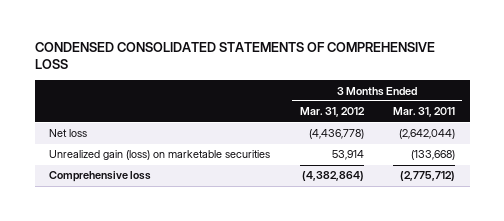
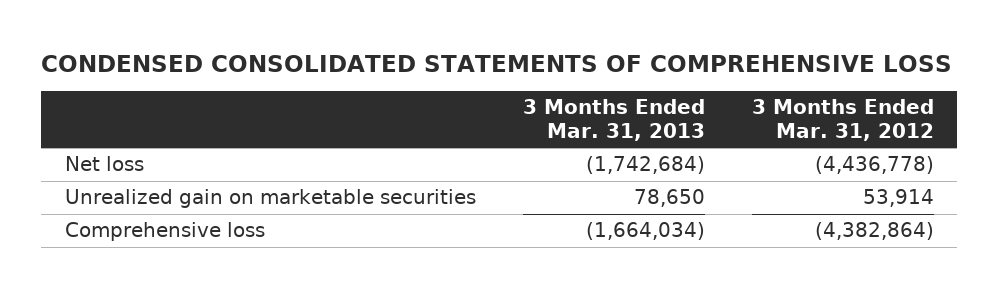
[393,107,456,118] Mar. 31, 2011 -> none
none -> [522,99,705,141] 3 Months Ended Mar. 31, 2013
[49,150,271,161] Unrealized gain (loss) on marketable securities -> [64,189,476,209] Unrealized gain on marketable securities

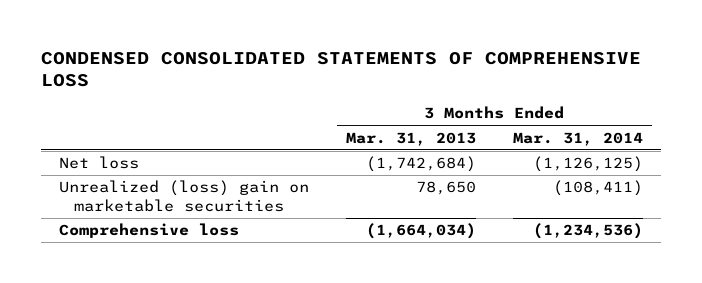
[751,99,934,141] 3 Months Ended Mar. 31, 2012 -> none
none -> [512,131,643,146] Mar. 31, 2014
[64,189,476,209] Unrealized gain on marketable securities -> [59,180,310,212] Unrealized (loss) gain on marketable securities

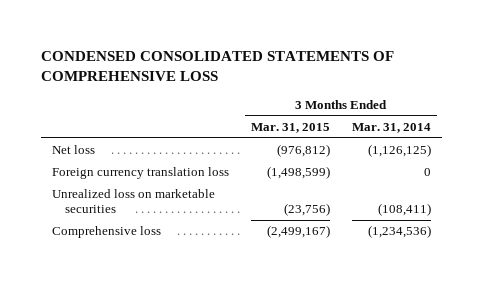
[346,131,477,146] Mar. 31, 2013 -> none
none -> [251,123,331,134] Mar. 31, 2015
none -> [51,167,229,180] Foreign currency translation loss
[59,180,310,212] Unrealized (loss) gain on marketable securities -> [51,189,215,214] Unrealized loss on marketable securities

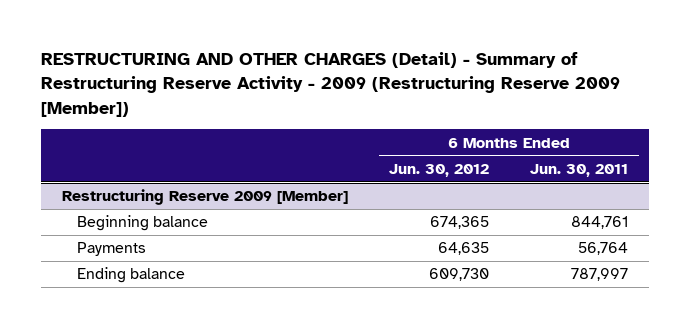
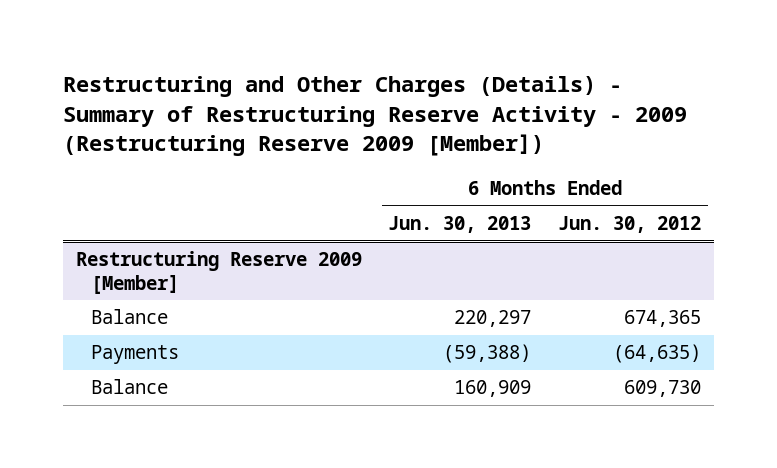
[40,52,620,117] RESTRUCTURING AND OTHER CHARGES (Detail) - Summary of Restructuring Reserve Activity - 2009 (Restructuring Reserve 2009 [Member]) -> [62,76,687,157] Restructuring and Other Charges (Details) - Summary of Restructuring Reserve Activity - 2009 (Restructuring Reserve 2009 [Member])
[530,164,629,178] Jun. 30, 2011 -> none
none -> [388,215,532,233] Jun. 30, 2013
[76,215,208,232] Beginning balance -> [90,309,168,325] Balance
[437,242,489,256] 64,635 -> [612,344,701,364] (64,635)
[76,267,185,284] Ending balance -> [90,379,168,395] Balance

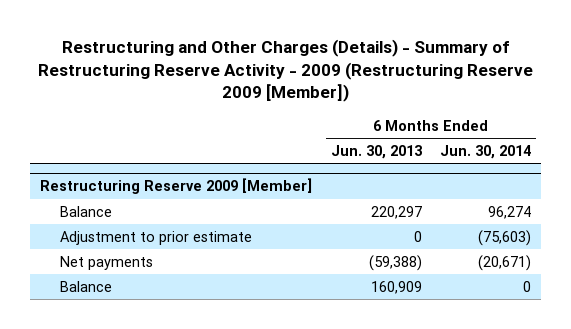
[557,215,701,233] Jun. 30, 2012 -> none
none -> [440,144,532,159] Jun. 30, 2014
none -> [59,230,252,245] Adjustment to prior estimate
[90,345,179,365] Payments -> [59,255,153,270] Net payments

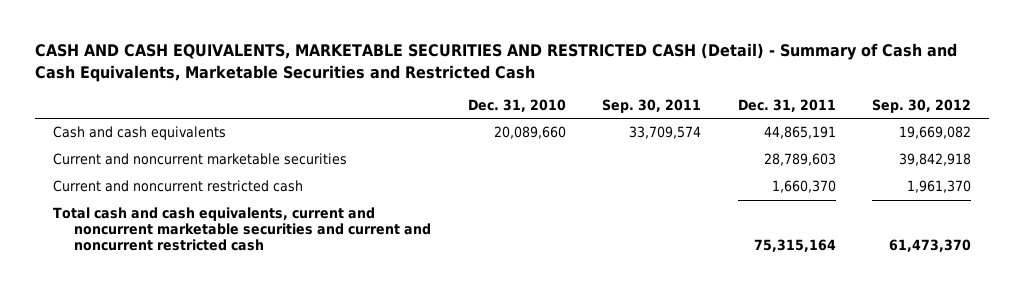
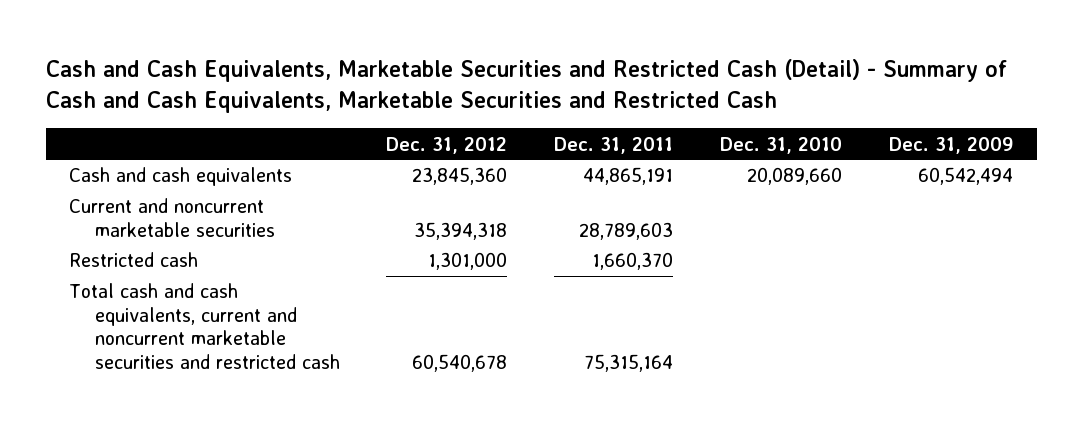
[35,43,958,82] CASH AND CASH EQUIVALENTS, MARKETABLE SECURITIES AND RESTRICTED CASH (Detail) - Summary of Cash and Cash Equivalents, Marketable Securities and Restricted Cash -> [45,58,1007,114] Cash and Cash Equivalents, Marketable Securities and Restricted Cash (Detail) - Summary of Cash and Cash Equivalents, Marketable Securities and Restricted Cash
[602,99,702,114] Sep. 30, 2011 -> none
[872,99,972,114] Sep. 30, 2012 -> none
none -> [386,136,508,154] Dec. 31, 2012
none -> [889,136,1014,154] Dec. 31, 2009
[53,180,304,193] Current and noncurrent restricted cash -> [69,252,199,268] Restricted cash
[53,207,431,252] Total cash and cash equivalents, current and noncurrent marketable securities and current and noncurrent restricted cash -> [69,283,340,369] Total cash and cash equivalents, current and noncurrent marketable securities and restricted cash

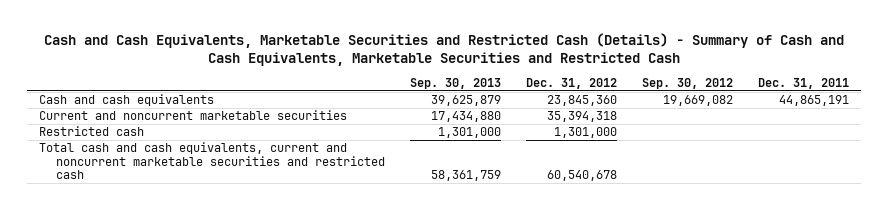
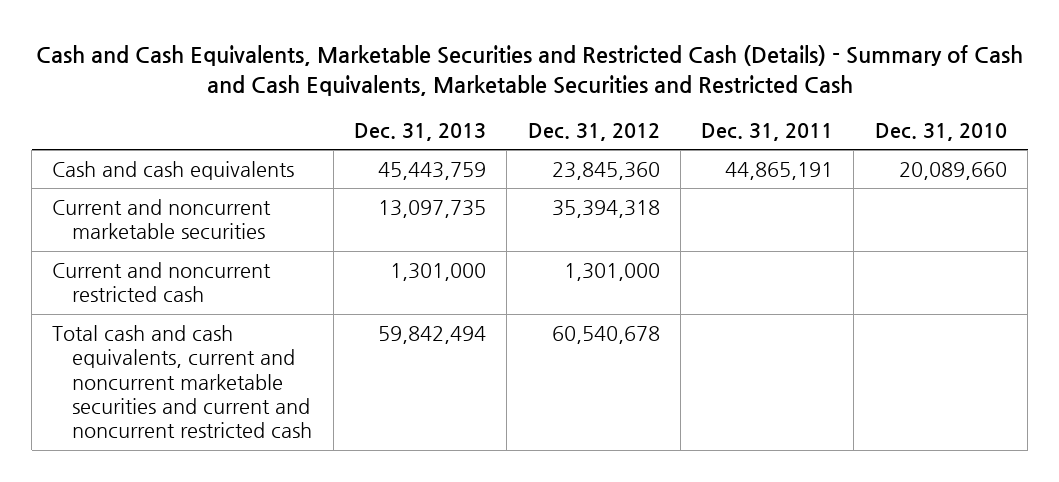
[409,77,501,89] Sep. 30, 2013 -> none
[641,77,733,89] Sep. 30, 2012 -> none
none -> [353,122,486,141] Dec. 31, 2013
none -> [874,122,1007,141] Dec. 31, 2010
[39,126,145,137] Restricted cash -> [52,261,272,303] Current and noncurrent restricted cash
[39,142,385,180] Total cash and cash equivalents, current and noncurrent marketable securities and restricted cash -> [52,324,313,439] Total cash and cash equivalents, current and noncurrent marketable securities and current and noncurrent restricted cash

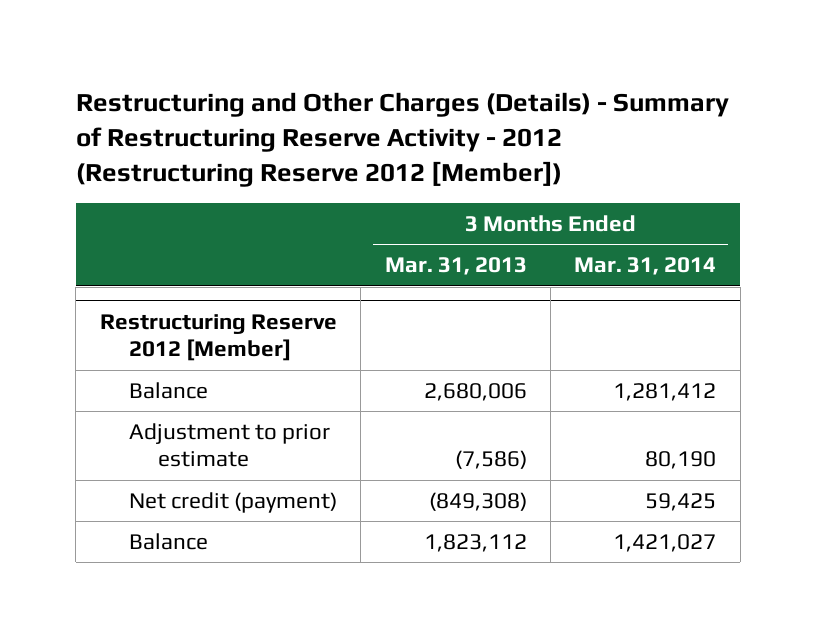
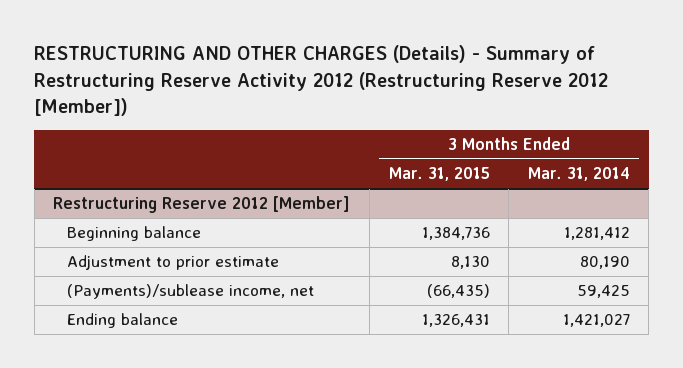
[75,91,729,187] Restructuring and Other Charges (Details) - Summary of Restructuring Reserve Activity - 2012 (Restructuring Reserve 2012 [Member]) -> [34,45,609,116] RESTRUCTURING AND OTHER CHARGES (Details) - Summary of Restructuring Reserve Activity 2012 (Restructuring Reserve 2012 [Member])
[384,257,527,276] Mar. 31, 2013 -> none
none -> [388,167,490,182] Mar. 31, 2015
[128,381,208,399] Balance -> [66,226,201,242] Beginning balance
[128,491,337,513] Net credit (payment) -> [66,284,314,300] (Payments)/sublease income, net
[128,532,208,550] Balance -> [66,313,178,329] Ending balance

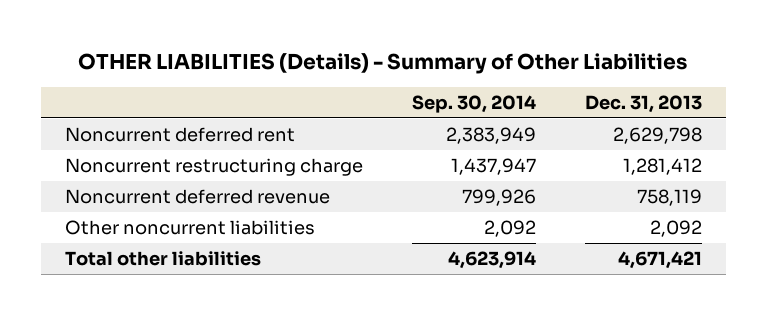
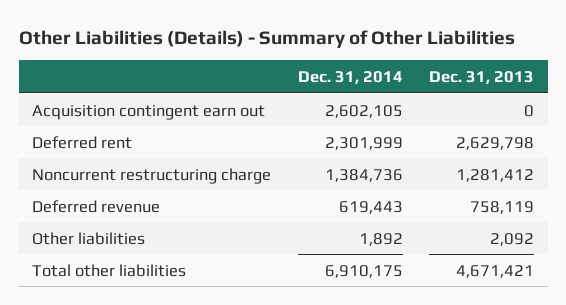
[78,52,688,74] OTHER LIABILITIES (Details) - Summary of Other Liabilities -> [18,29,515,48] Other Liabilities (Details) - Summary of Other Liabilities
[411,94,536,113] Sep. 30, 2014 -> none
none -> [297,70,403,84] Dec. 31, 2014
none -> [31,104,265,120] Acquisition contingent earn out
[65,127,296,143] Noncurrent deferred rent -> [31,135,132,149] Deferred rent
[65,189,331,205] Noncurrent deferred revenue -> [31,199,160,213] Deferred revenue
[65,220,316,236] Other noncurrent liabilities -> [31,231,145,245] Other liabilities

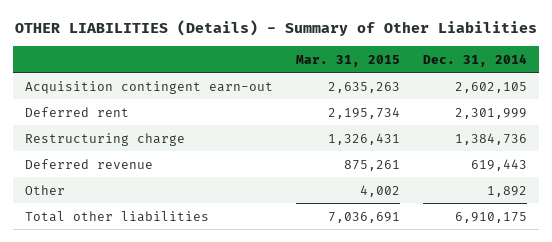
[18,29,515,48] Other Liabilities (Details) - Summary of Other Liabilities -> [15,20,538,37] OTHER LIABILITIES (Details) - Summary of Other Liabilities
[429,70,535,84] Dec. 31, 2013 -> none
none -> [296,54,401,67] Mar. 31, 2015
[31,104,265,120] Acquisition contingent earn out -> [25,80,274,94] Acquisition contingent earn-out
[31,167,271,184] Noncurrent restructuring charge -> [25,132,186,146] Restructuring charge
[31,231,145,245] Other liabilities -> [25,184,66,195] Other

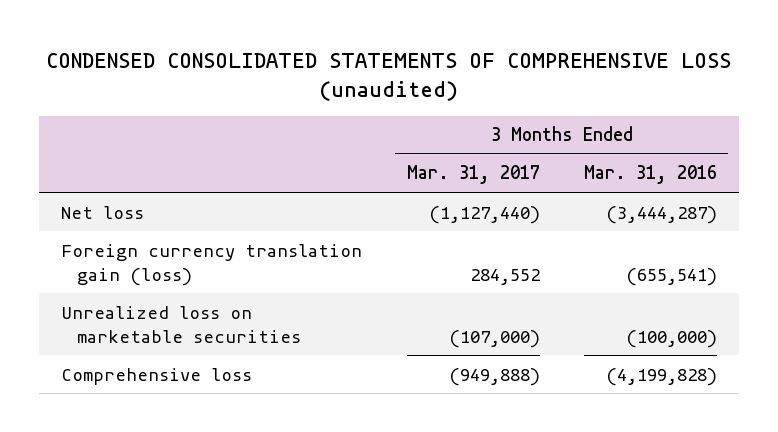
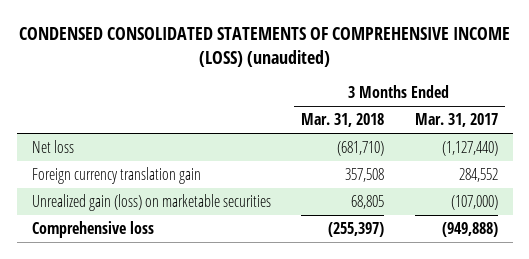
[46,52,732,101] CONDENSED CONSOLIDATED STATEMENTS OF COMPREHENSIVE LOSS (unaudited) -> [18,27,510,67] CONDENSED CONSOLIDATED STATEMENTS OF COMPREHENSIVE INCOME (LOSS) (unaudited)
[584,165,718,185] Mar. 31, 2016 -> none
none -> [301,112,385,127] Mar. 31, 2018
[61,243,363,286] Foreign currency translation gain (loss) -> [31,166,201,184] Foreign currency translation gain
[61,305,301,343] Unrealized loss on marketable securities -> [31,193,271,211] Unrealized gain (loss) on marketable securities

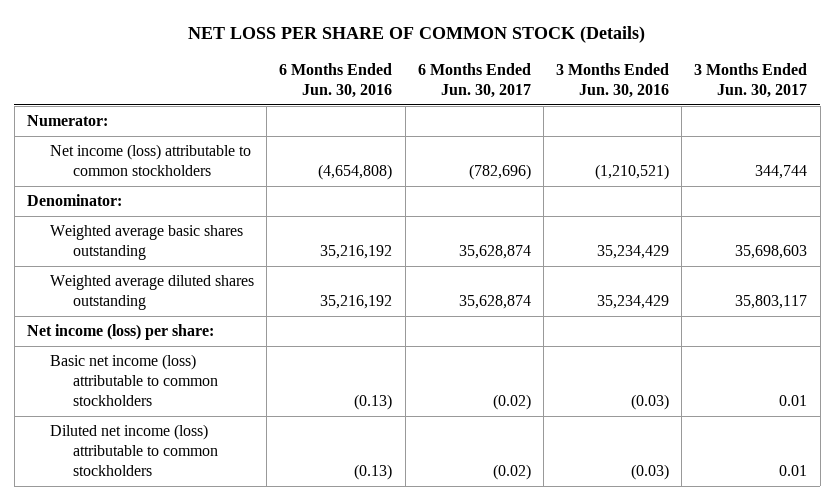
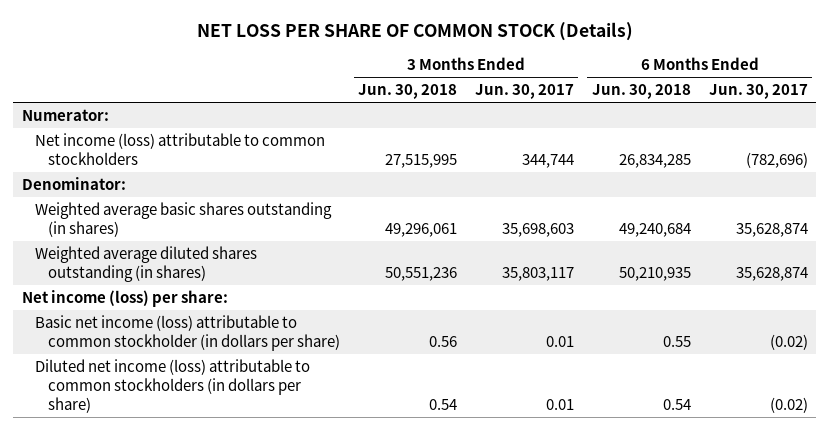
[279,63,393,99] 6 Months Ended Jun. 30, 2016 -> none
[556,63,670,99] 3 Months Ended Jun. 30, 2016 -> none
none -> [358,84,458,100] Jun. 30, 2018
none -> [591,84,691,100] Jun. 30, 2018
[50,225,244,261] Weighted average basic shares outstanding -> [35,202,333,237] Weighted average basic shares outstanding (in shares)
[50,275,255,311] Weighted average diluted shares outstanding -> [35,246,258,282] Weighted average diluted shares outstanding (in shares)
[50,354,219,407] Basic net income (loss) attributable to common stockholders -> [35,315,341,351] Basic net income (loss) attributable to common stockholder (in dollars per share)
[50,424,219,477] Diluted net income (loss) attributable to common stockholders -> [35,359,311,413] Diluted net income (loss) attributable to common stockholders (in dollars per share)

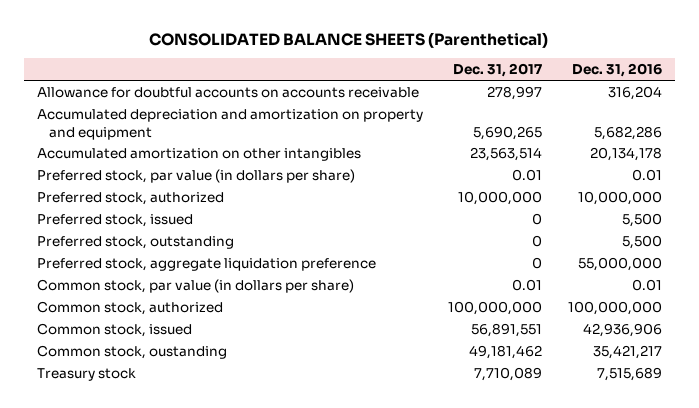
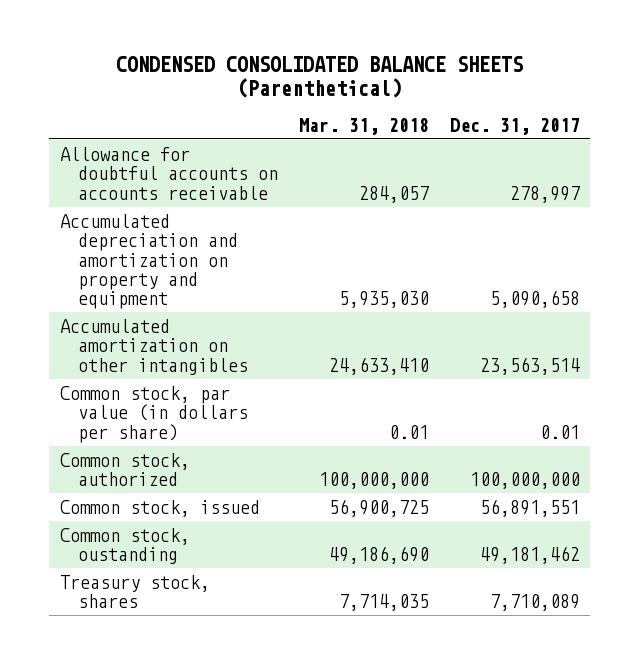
[149,31,549,48] CONSOLIDATED BALANCE SHEETS (Parenthetical) -> [115,56,523,98] CONDENSED CONSOLIDATED BALANCE SHEETS (Parenthetical)
[572,63,663,78] Dec. 31, 2016 -> none
none -> [298,117,429,135] Mar. 31, 2018
[473,125,543,140] 5,690,265 -> [489,290,580,309] 5,090,658
[36,168,355,183] Preferred stock, par value (in dollars per share) -> none
[36,191,224,205] Preferred stock, authorized -> none
[36,213,193,227] Preferred stock, issued -> none
[36,235,234,249] Preferred stock, outstanding -> none
[36,257,376,271] Preferred stock, aggregate liquidation preference -> none
[36,367,136,381] Treasury stock -> [59,574,210,609] Treasury stock, shares

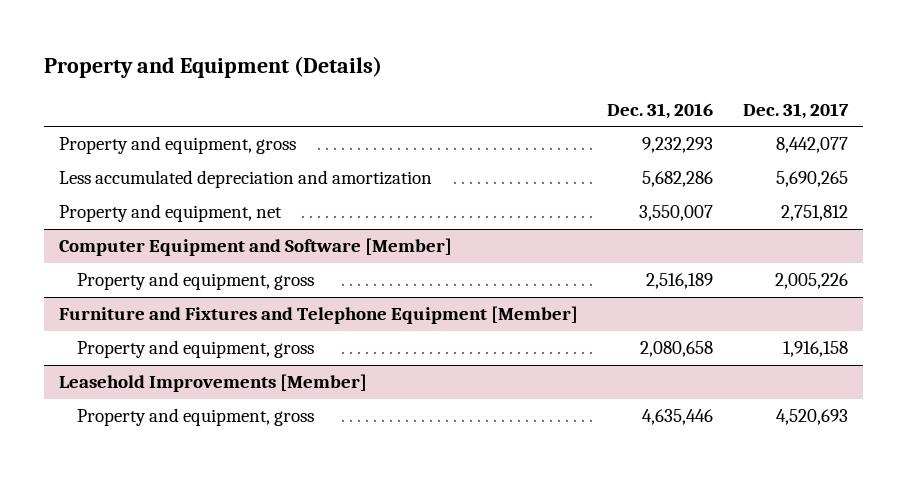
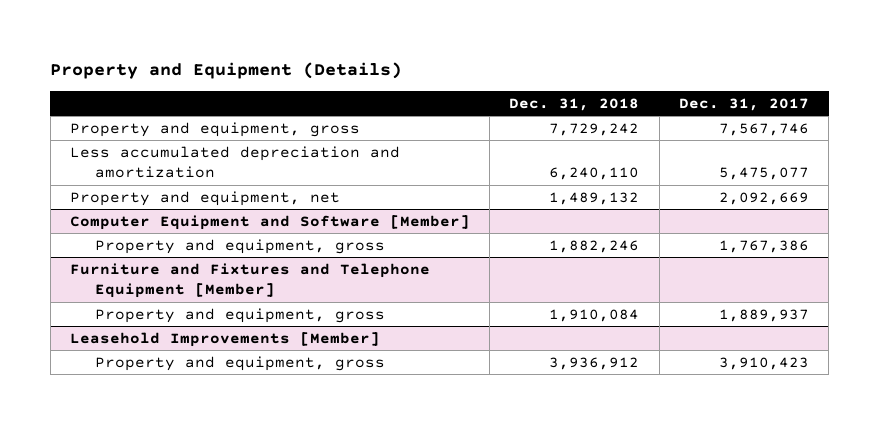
[607,102,714,119] Dec. 31, 2016 -> none
none -> [509,97,640,111] Dec. 31, 2018
[776,137,849,154] 8,442,077 -> [718,122,809,136] 7,567,746
[776,171,849,188] 5,690,265 -> [718,167,809,181] 5,475,077
[781,205,849,222] 2,751,812 -> [718,191,809,205] 2,092,669
[775,273,849,290] 2,005,226 -> [718,239,809,253] 1,767,386
[783,341,849,358] 1,916,158 -> [718,308,809,322] 1,889,937
[776,409,849,426] 4,520,693 -> [718,356,809,370] 3,910,423

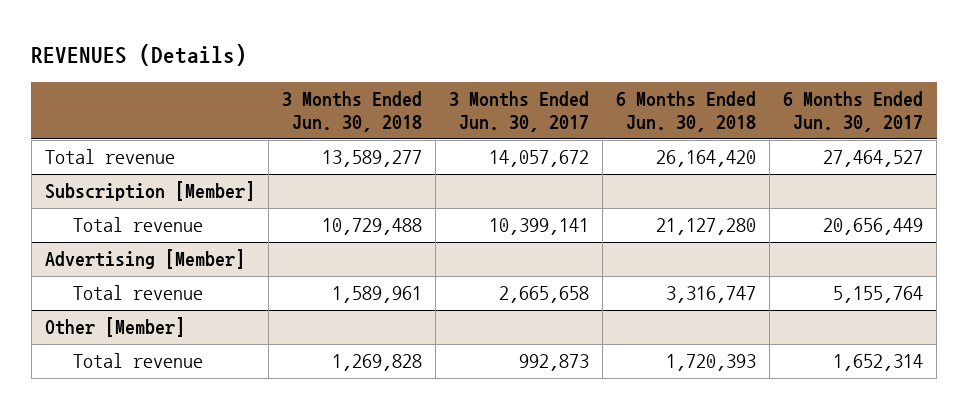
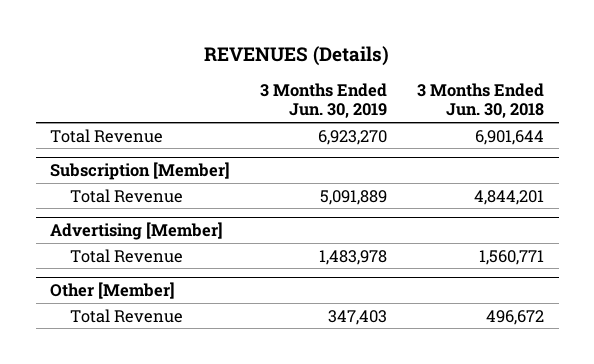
[448,91,589,133] 3 Months Ended Jun. 30, 2017 -> none
[615,91,756,133] 6 Months Ended Jun. 30, 2018 -> none
[783,91,924,133] 6 Months Ended Jun. 30, 2017 -> none
none -> [260,83,388,119] 3 Months Ended Jun. 30, 2019
[44,149,175,165] Total revenue -> [50,128,164,143] Total Revenue
[321,150,422,168] 13,589,277 -> [474,129,544,145] 6,901,644
[73,217,204,233] Total revenue -> [70,188,184,203] Total Revenue
[321,218,422,236] 10,729,488 -> [473,189,544,205] 4,844,201
[73,285,204,301] Total revenue -> [70,248,184,263] Total Revenue
[331,286,422,304] 1,589,961 -> [478,249,544,265] 1,560,771
[73,353,204,369] Total revenue -> [70,308,184,323] Total Revenue
[331,354,422,372] 1,269,828 -> [485,309,544,325] 496,672

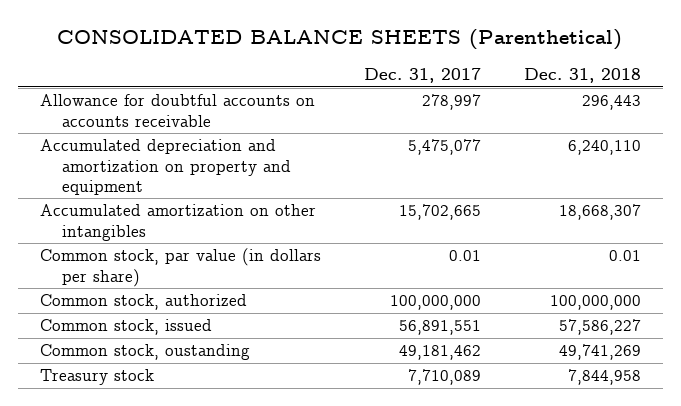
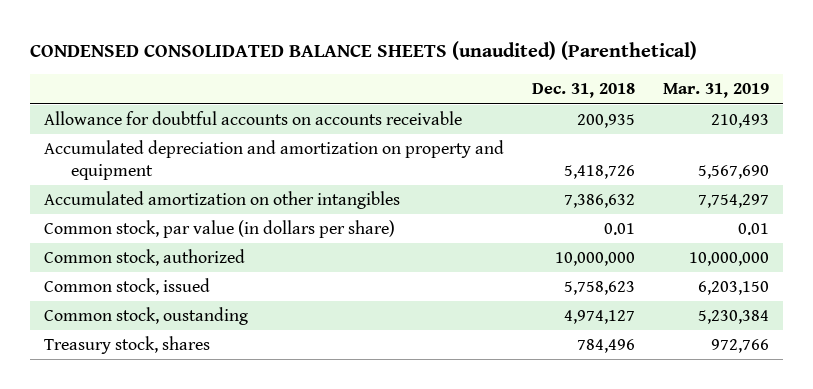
[57,29,623,51] CONSOLIDATED BALANCE SHEETS (Parenthetical) -> [29,40,697,60] CONDENSED CONSOLIDATED BALANCE SHEETS (unaudited) (Parenthetical)
[363,68,481,84] Dec. 31, 2017 -> none
none -> [663,83,770,99] Mar. 31, 2019
[582,95,642,111] 296,443 -> [577,114,636,129] 200,935
[568,140,642,156] 6,240,110 -> [564,164,636,179] 5,418,726
[559,204,642,221] 18,668,307 -> [564,194,636,209] 7,386,632
[550,295,642,311] 100,000,000 -> [555,252,636,267] 10,000,000
[559,319,642,336] 57,586,227 -> [564,281,636,296] 5,758,623
[559,344,642,361] 49,741,269 -> [564,310,636,325] 4,974,127
[39,369,154,386] Treasury stock -> [43,336,210,355] Treasury stock, shares
[568,369,642,386] 7,844,958 -> [577,339,636,354] 784,496

